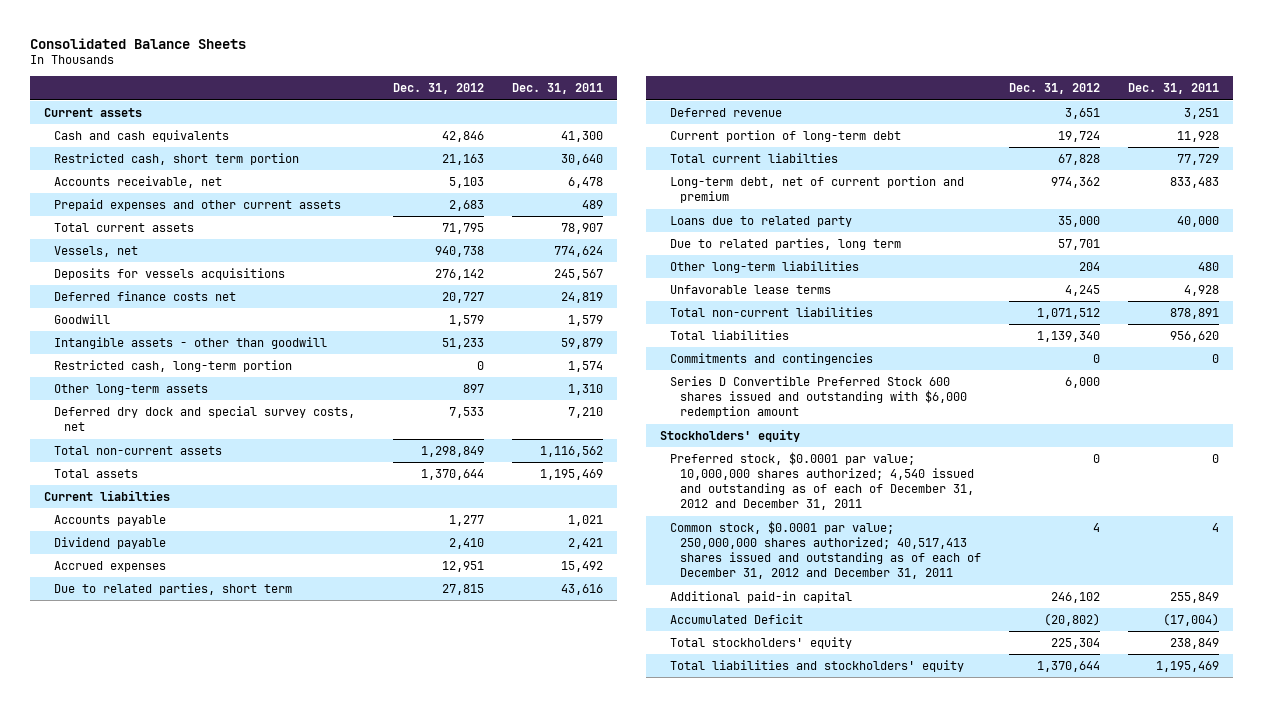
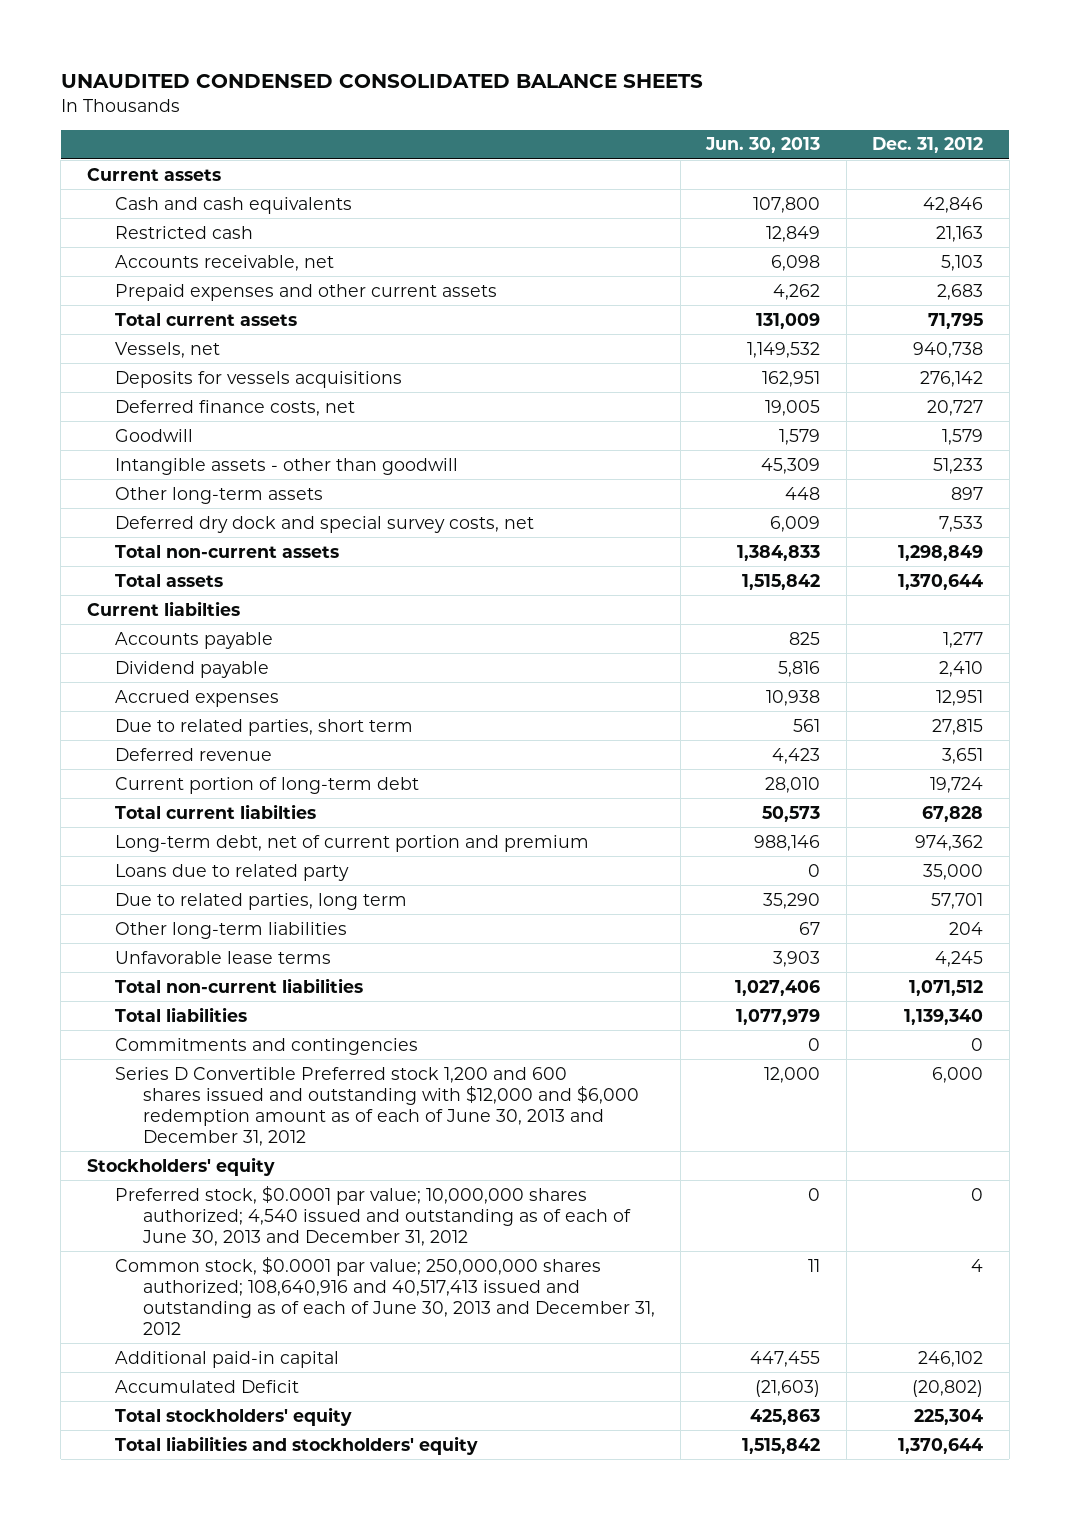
[30,37,247,49] Consolidated Balance Sheets -> [60,74,703,89] UNAUDITED CONDENSED CONSOLIDATED BALANCE SHEETS
[511,83,603,95] Dec. 31, 2011 -> none
none -> [705,137,821,154] Jun. 30, 2013
[54,153,300,166] Restricted cash, short term portion -> [114,225,253,239] Restricted cash
[54,291,237,302] Deferred finance costs net -> [114,399,355,416] Deferred finance costs, net
[54,360,293,373] Restricted cash, long-term portion -> none
[669,376,967,419] Series D Convertible Preferred Stock 600 shares issued and outstanding with $6,000 redemption amount -> [114,1066,639,1146] Series D Convertible Preferred stock 1,200 and 600 shares issued and outstanding with $12,000 and $6,000 redemption amount as of each of June 30, 2013 and December 31, 2012
[669,452,974,511] Preferred stock, $0.0001 par value; 10,000,000 shares authorized; 4,540 issued and outstanding as of each of December 31, 2012 and December 31, 2011 -> [114,1185,631,1246] Preferred stock, $0.0001 par value; 10,000,000 shares authorized; 4,540 issued and outstanding as of each of June 30, 2013 and December 31, 2012
[669,521,981,580] Common stock, $0.0001 par value; 250,000,000 shares authorized; 40,517,413 shares issued and outstanding as of each of December 31, 2012 and December 31, 2011 -> [114,1256,655,1335] Common stock, $0.0001 par value; 250,000,000 shares authorized; 108,640,916 and 40,517,413 issued and outstanding as of each of June 30, 2013 and December 31, 2012

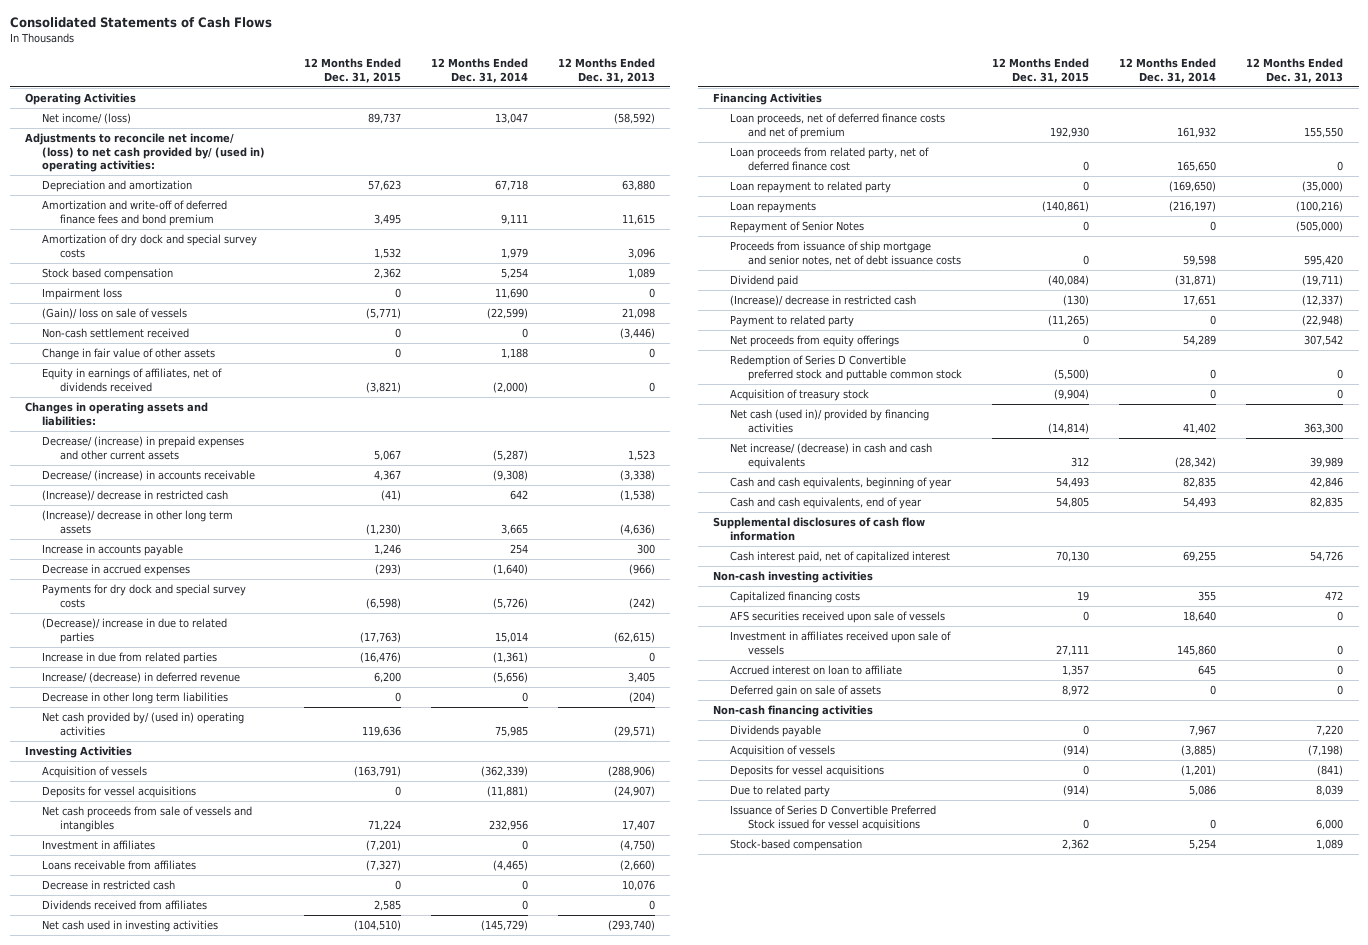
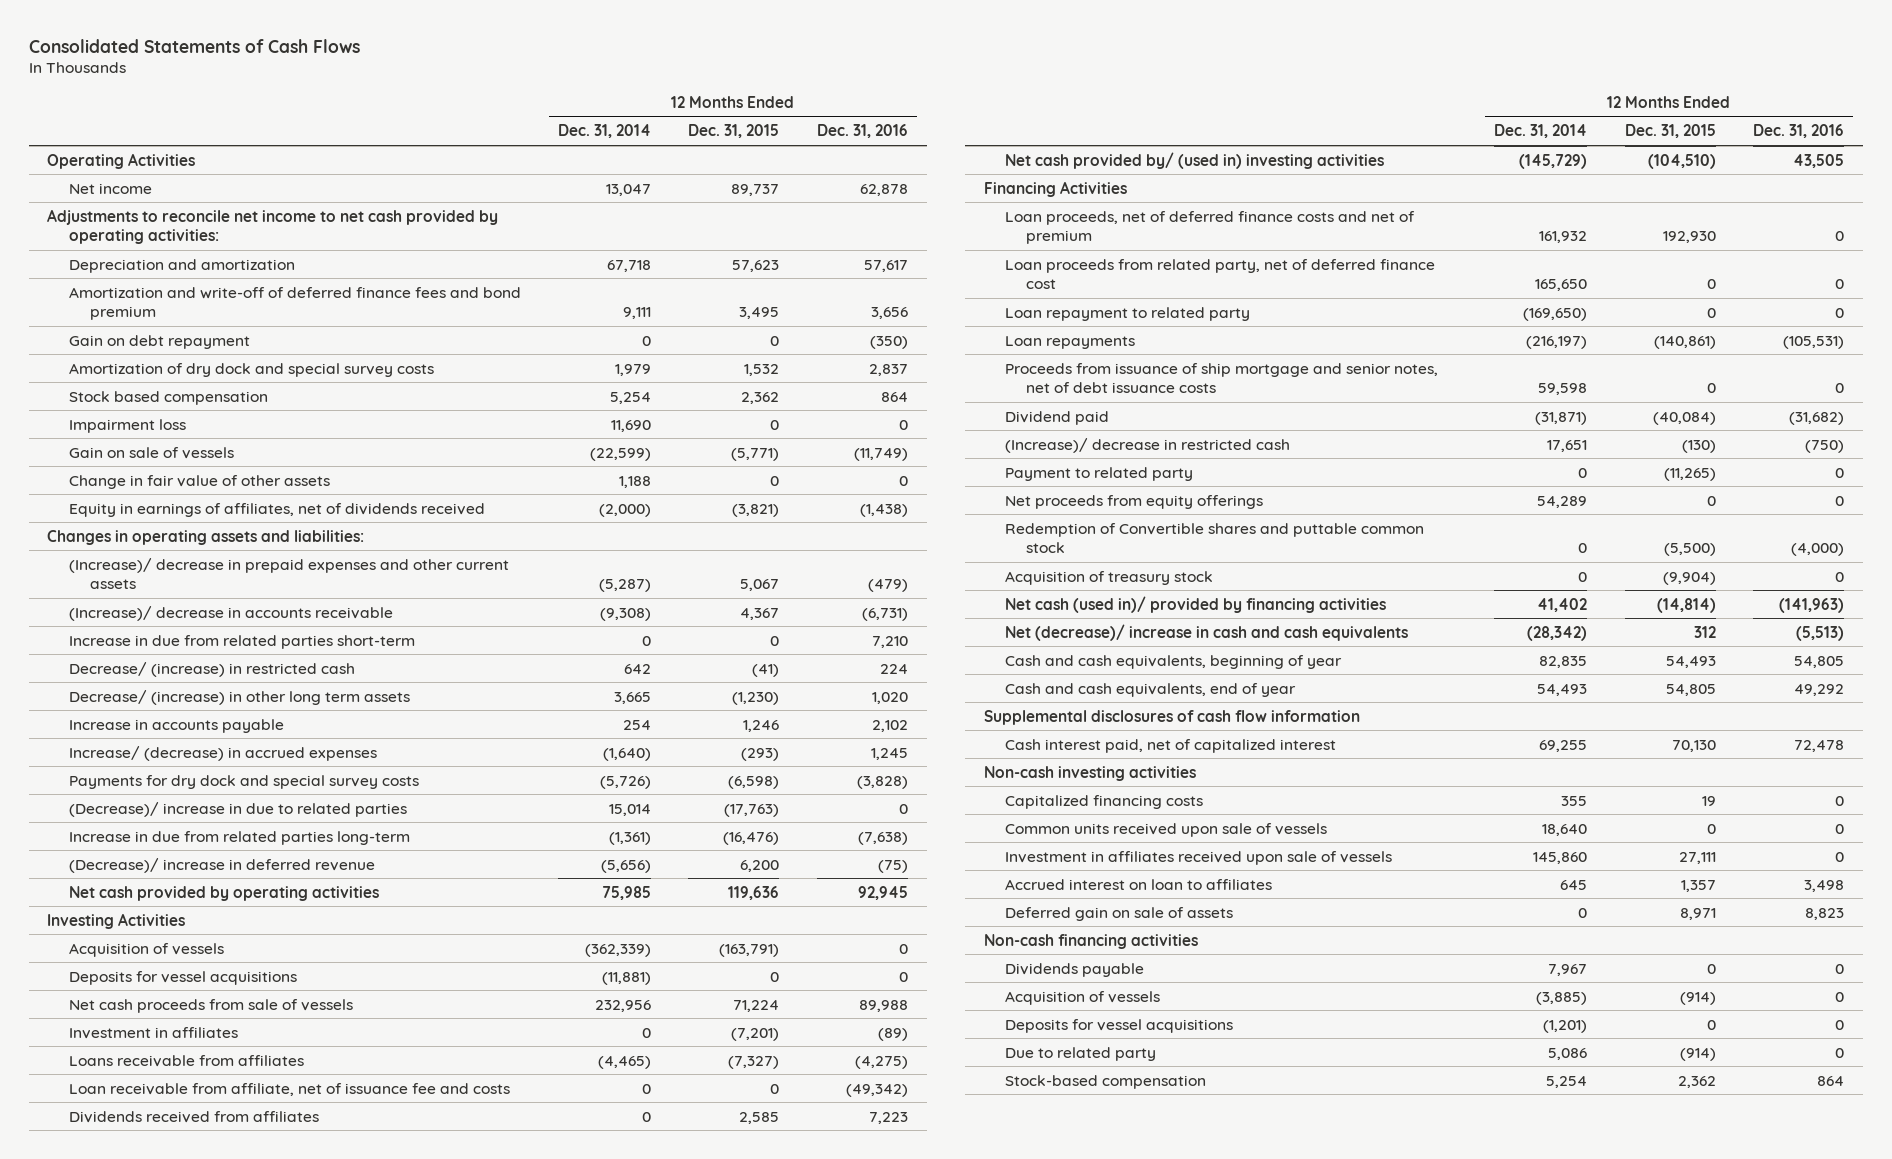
[558,58,656,83] 12 Months Ended Dec. 31, 2013 -> none
none -> [816,124,908,139] Dec. 31, 2016
[42,113,132,125] Net income/ (loss) -> [68,182,152,194] Net income
[25,133,266,173] Adjustments to reconcile net income/ (loss) to net cash provided by/ (used in) operating activities: -> [47,208,499,245] Adjustments to reconcile net income to net cash provided by operating activities:
none -> [68,334,250,349] Gain on debt repayment
[42,328,190,339] Non-cash settlement received -> none
[42,308,188,320] (Gain)/ loss on sale of vessels -> [68,446,234,459] Gain on sale of vessels
[42,436,245,460] Decrease/ (increase) in prepaid expenses and other current assets -> [68,557,509,590] (Increase)/ decrease in prepaid expenses and other current assets
[42,470,256,482] Decrease/ (increase) in accounts receivable -> [68,605,393,621] (Increase)/ decrease in accounts receivable
none -> [68,634,415,649] Increase in due from related parties short-term
[42,490,229,502] (Increase)/ decrease in restricted cash -> [68,661,355,677] Decrease/ (increase) in restricted cash
[42,510,234,534] (Increase)/ decrease in other long term assets -> [68,689,410,705] Decrease/ (increase) in other long term assets
[42,564,191,577] Decrease in accrued expenses -> [68,745,377,761] Increase/ (decrease) in accrued expenses
[42,692,229,705] Decrease in other long term liabilities -> none
[42,652,218,665] Increase in due from related parties -> [68,830,410,845] Increase in due from related parties long-term
[42,672,241,684] Increase/ (decrease) in deferred revenue -> [68,857,375,873] (Decrease)/ increase in deferred revenue
[42,712,245,736] Net cash provided by/ (used in) operating activities -> [68,885,379,901] Net cash provided by operating activities
[42,806,253,832] Net cash proceeds from sale of vessels and intangibles -> [68,998,353,1013] Net cash proceeds from sale of vessels
[42,880,176,891] Decrease in restricted cash -> none
none -> [68,1082,510,1096] Loan receivable from affiliate, net of issuance fee and costs
[42,920,219,933] Net cash used in investing activities -> [1005,151,1385,169] Net cash provided by/ (used in) investing activities
[730,221,865,234] Repayment of Senior Notes -> none
[730,355,962,381] Redemption of Series D Convertible preferred stock and puttable common stock -> [1005,522,1425,554] Redemption of Convertible shares and puttable common stock
[730,443,933,469] Net increase/ (decrease) in cash and cash equivalents -> [1005,623,1409,641] Net (decrease)/ increase in cash and cash equivalents
[730,611,946,624] AFS securities received upon sale of vessels -> [1005,822,1328,837] Common units received upon sale of vessels
[730,665,903,676] Accrued interest on loan to affiliate -> [1005,878,1273,890] Accrued interest on loan to affiliates
[1061,685,1089,697] 8,972 -> [1679,907,1716,920] 8,971
[730,805,937,831] Issuance of Series D Convertible Preferred Stock issued for vessel acquisitions -> none

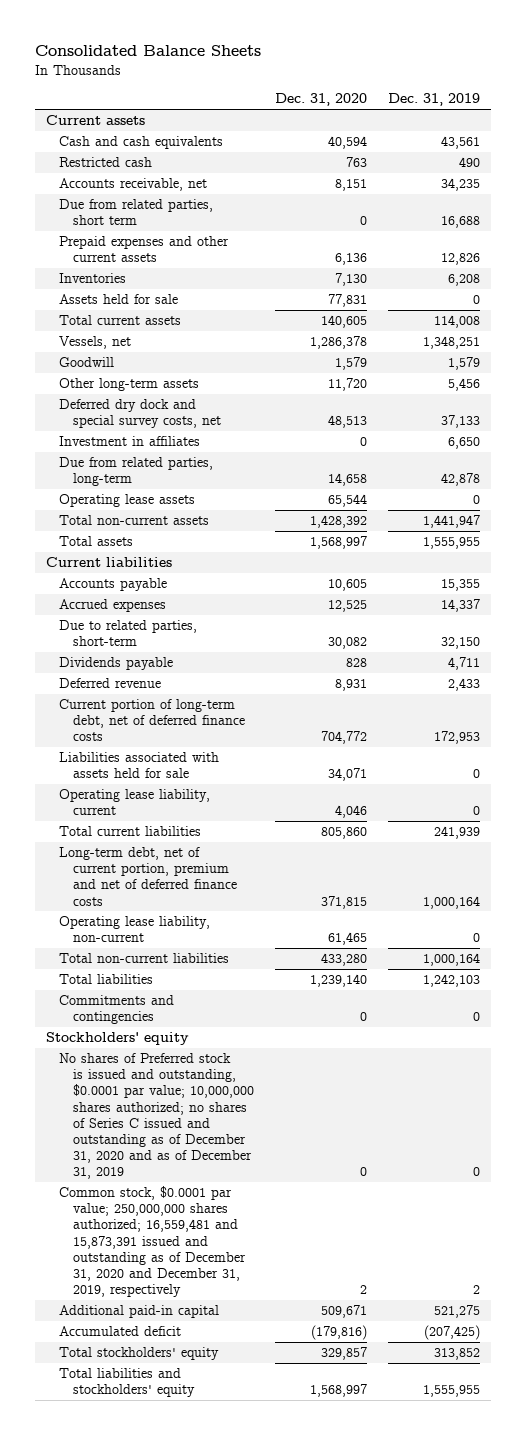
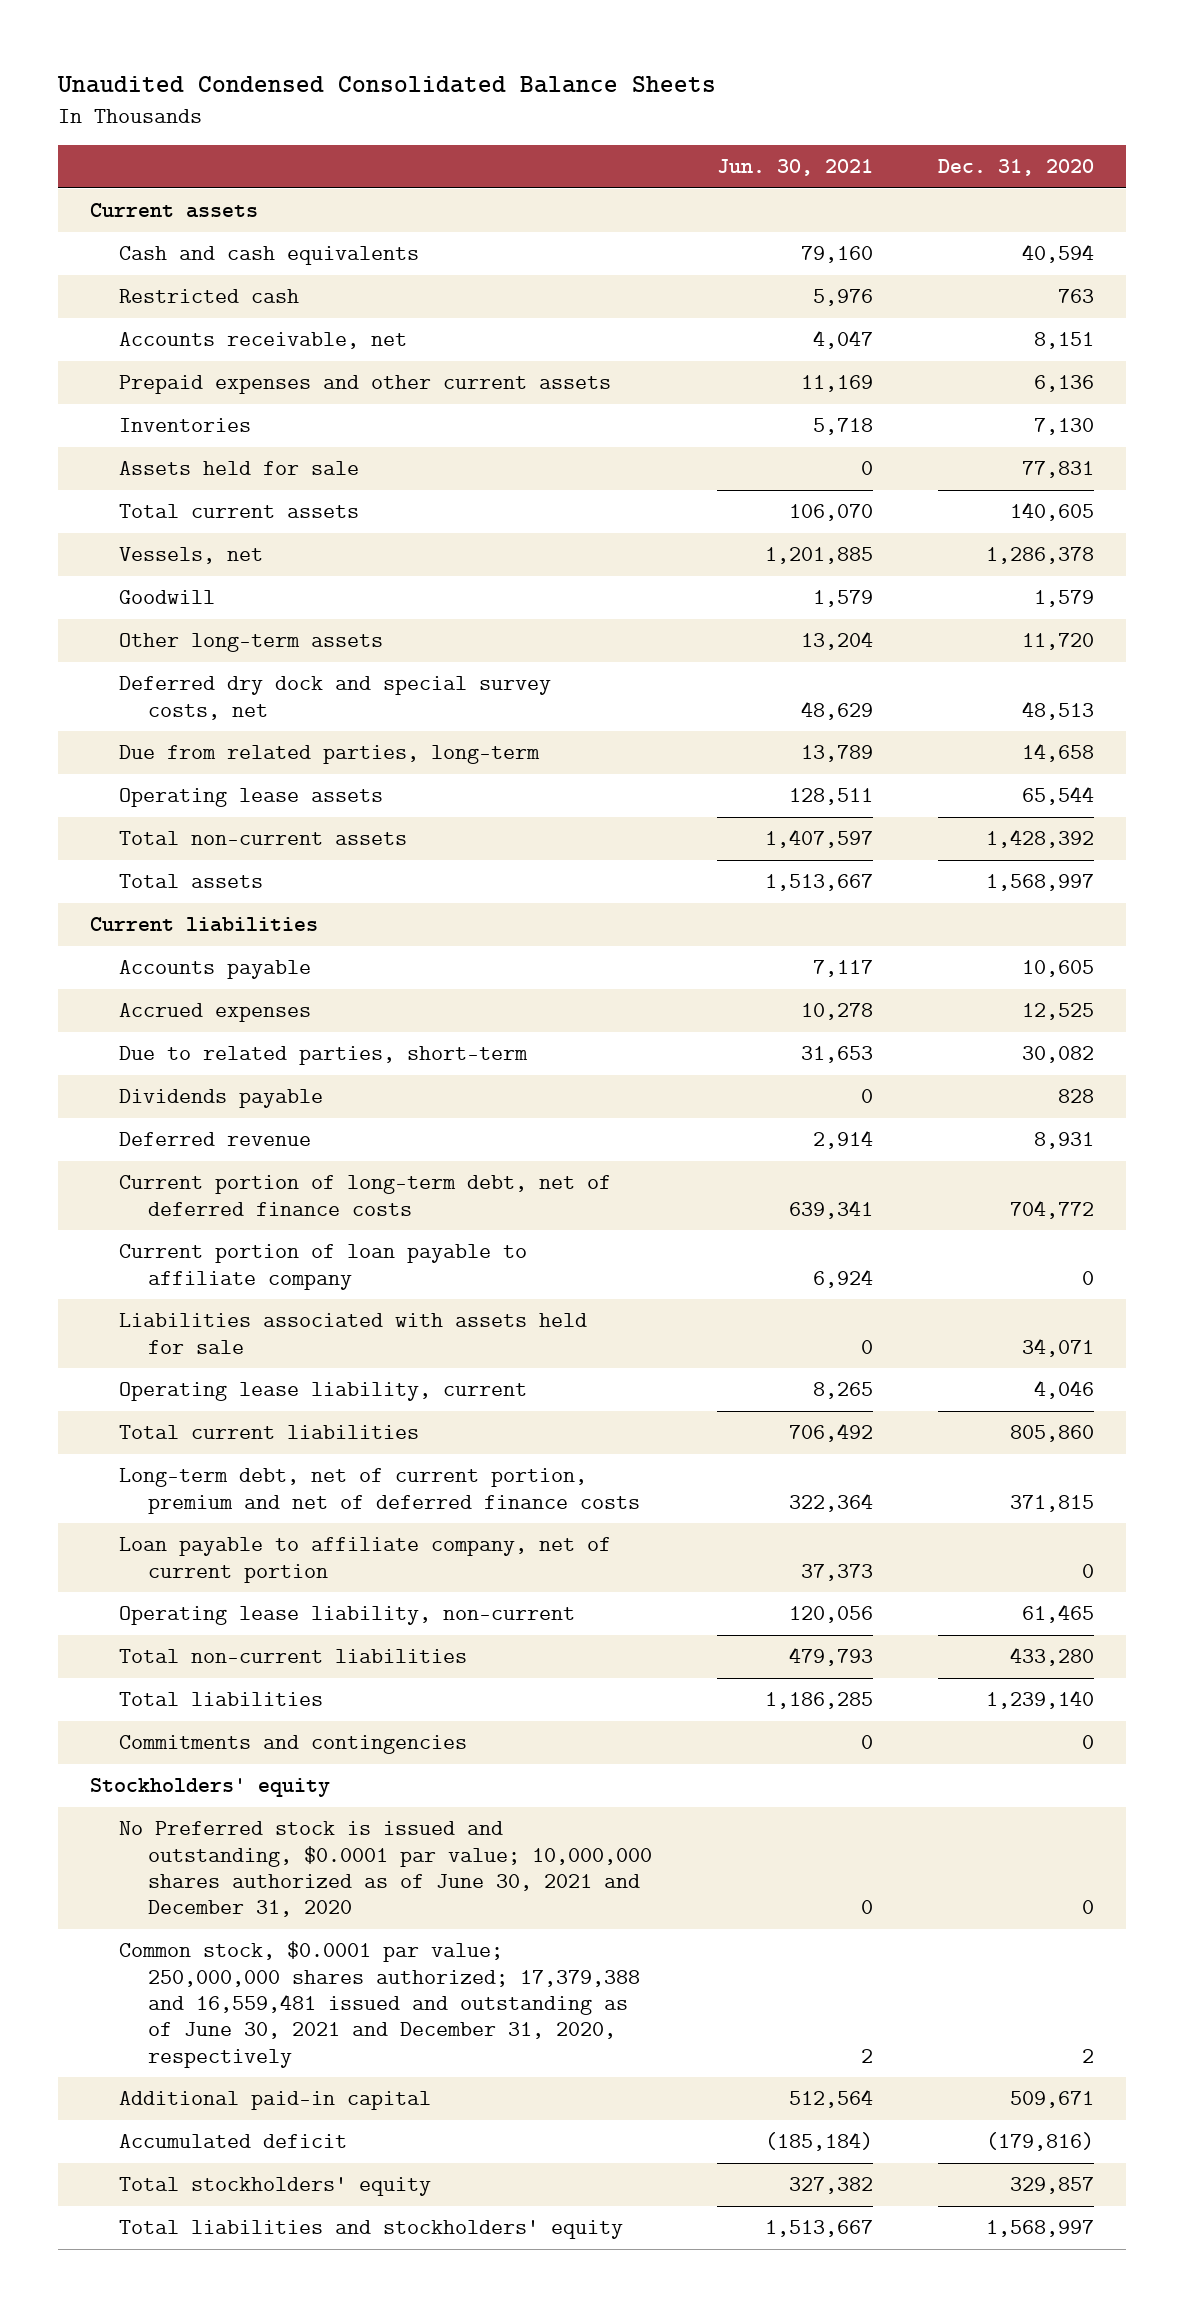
[34,45,261,57] Consolidated Balance Sheets -> [56,76,716,94] Unaudited Condensed Consolidated Balance Sheets
[388,93,481,107] Dec. 31, 2019 -> none
none -> [716,159,873,177] Jun. 30, 2021
[59,199,214,226] Due from related parties, short term -> none
[59,436,201,447] Investment in affiliates -> none
none -> [118,1244,527,1290] Current portion of loan payable to affiliate company
none -> [118,1537,611,1583] Loan payable to affiliate company, net of current portion
[59,1053,254,1180] No shares of Preferred stock is issued and outstanding, $0.0001 par value; 10,000,000 shares authorized; no shares of Series C issued and outstanding as of December 31, 2020 and as of December 31, 2019 -> [118,1821,652,1918] No Preferred stock is issued and outstanding, $0.0001 par value; 10,000,000 shares authorized as of June 30, 2021 and December 31, 2020
[59,1186,246,1298] Common stock, $0.0001 par value; 250,000,000 shares authorized; 16,559,481 and 15,873,391 issued and outstanding as of December 31, 2020 and December 31, 2019, respectively -> [118,1941,640,2068] Common stock, $0.0001 par value; 250,000,000 shares authorized; 17,379,388 and 16,559,481 issued and outstanding as of June 30, 2021 and December 31, 2020, respectively

